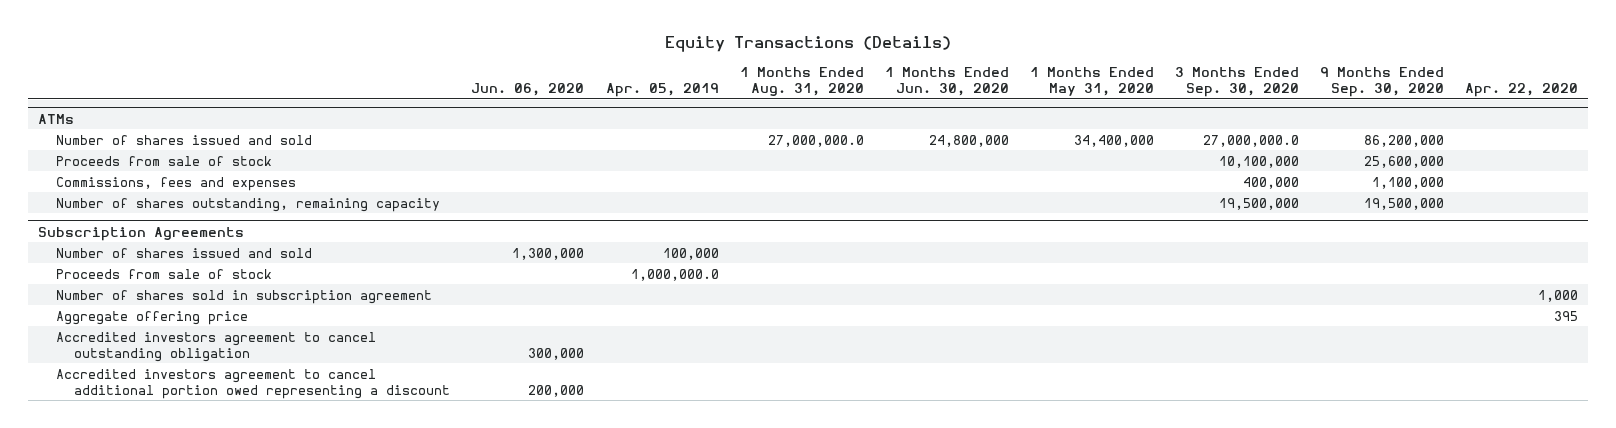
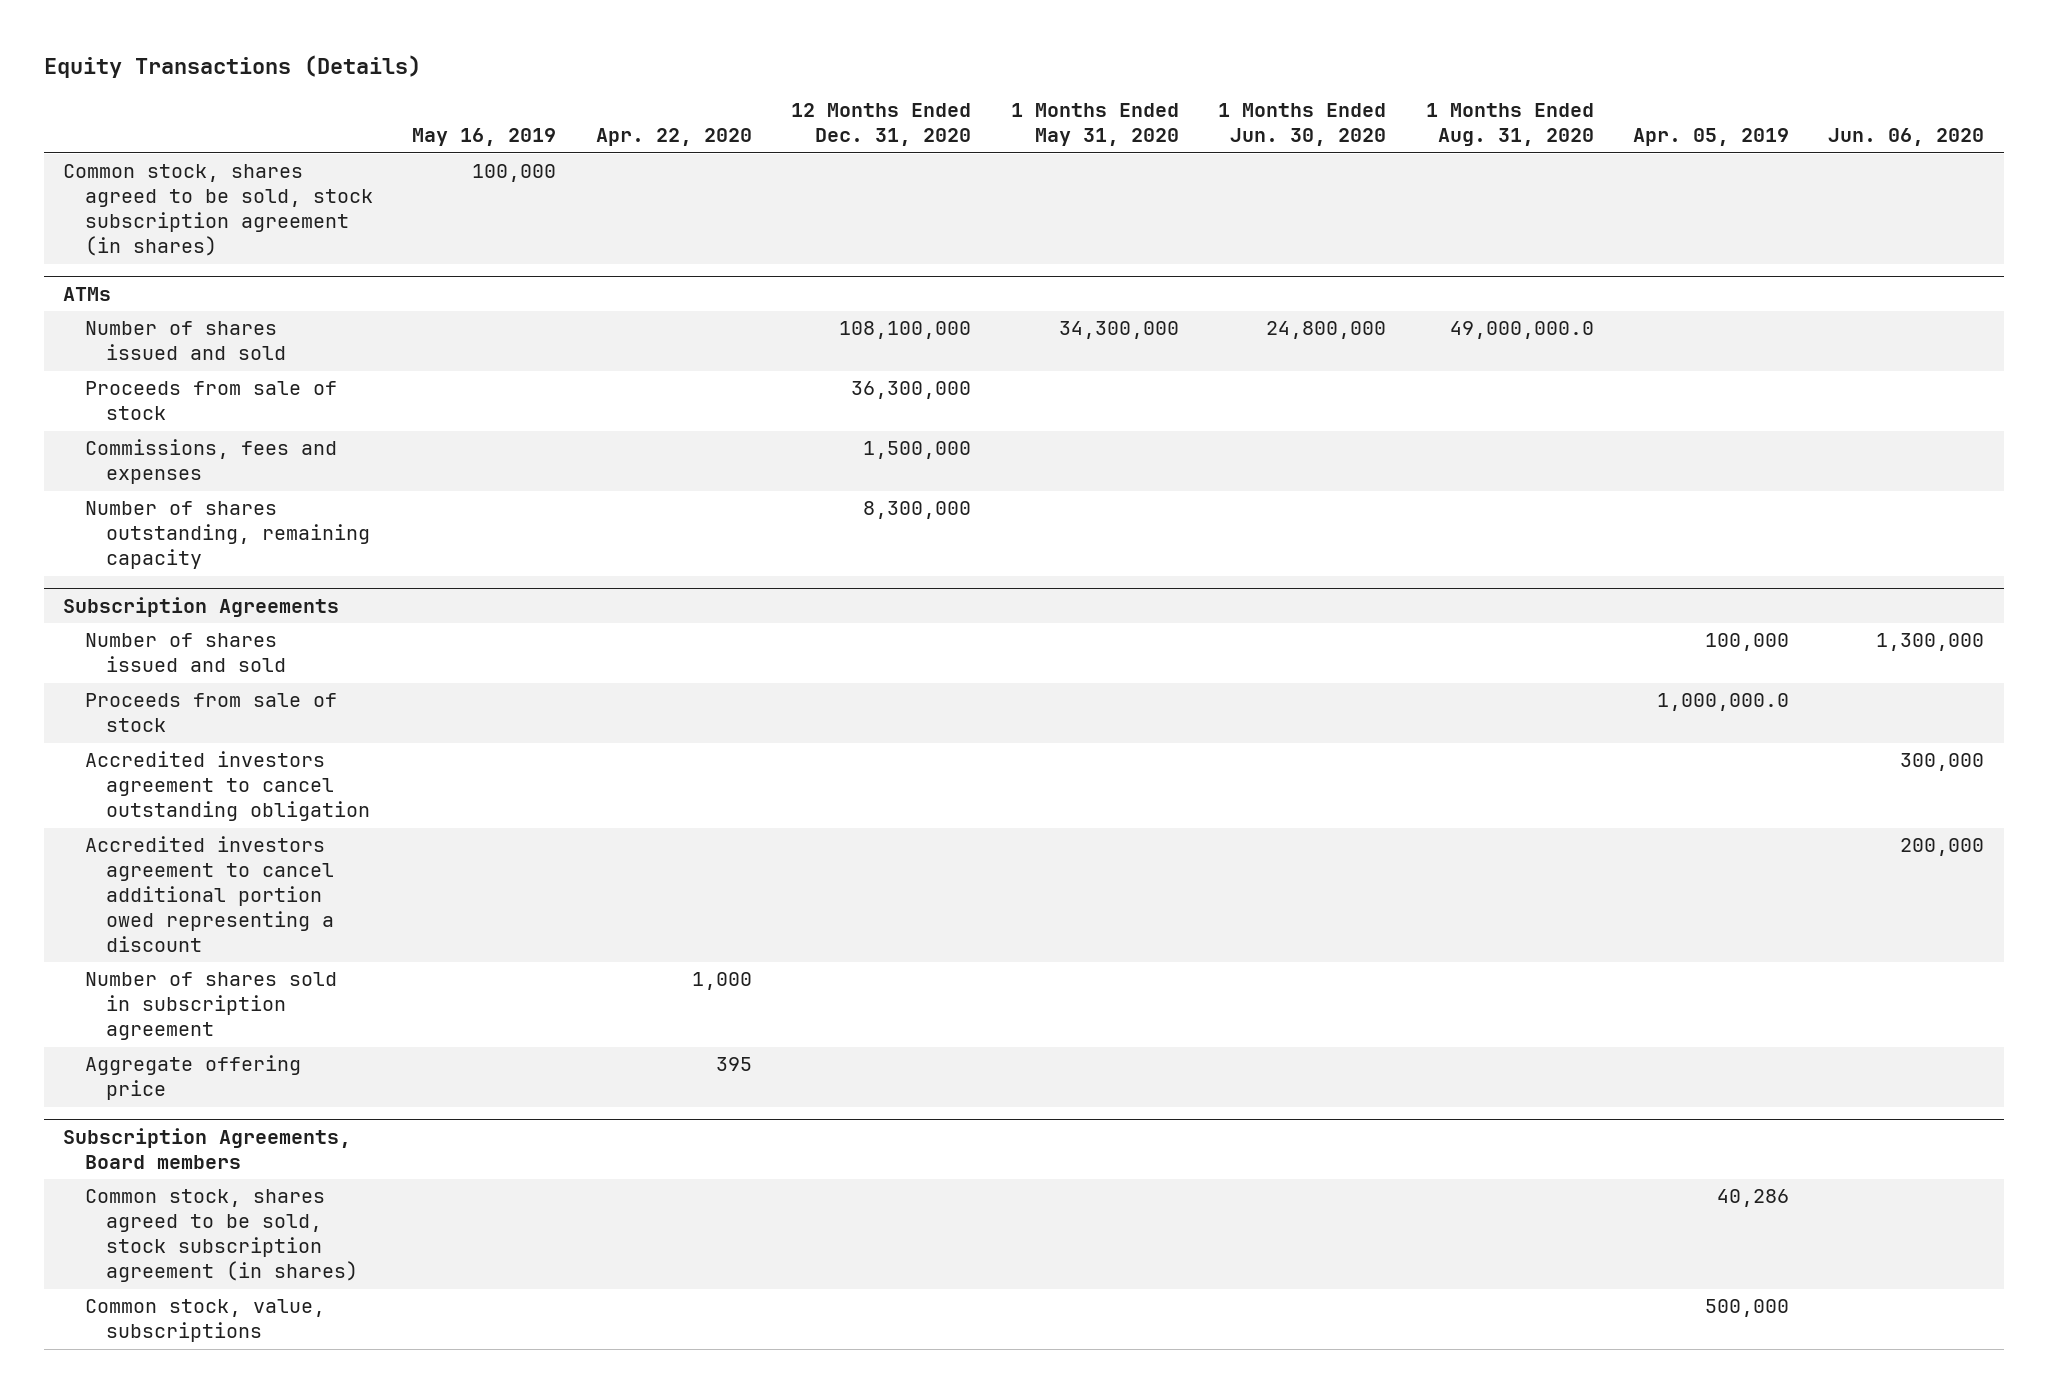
[1174,66,1299,97] 3 Months Ended Sep. 30, 2020 -> none
[1319,66,1444,97] 9 Months Ended Sep. 30, 2020 -> none
none -> [412,128,557,147] May 16, 2019
none -> [791,103,972,147] 12 Months Ended Dec. 31, 2020
none -> [63,164,373,257] Common stock, shares agreed to be sold, stock subscription agreement (in shares)
[767,134,864,147] 27,000,000.0 -> [1449,321,1594,340] 49,000,000.0
[1073,134,1154,147] 34,400,000 -> [1058,321,1179,340] 34,300,000
[56,289,433,304] Number of shares sold in subscription agreement -> [84,972,337,1041] Number of shares sold in subscription agreement
[56,310,249,325] Aggregate offering price -> [84,1055,301,1101] Aggregate offering price
none -> [63,1127,352,1169] Subscription Agreements, Board members
none -> [84,1189,359,1283] Common stock, shares agreed to be sold, stock subscription agreement (in shares)
none -> [84,1299,325,1343] Common stock, value, subscriptions

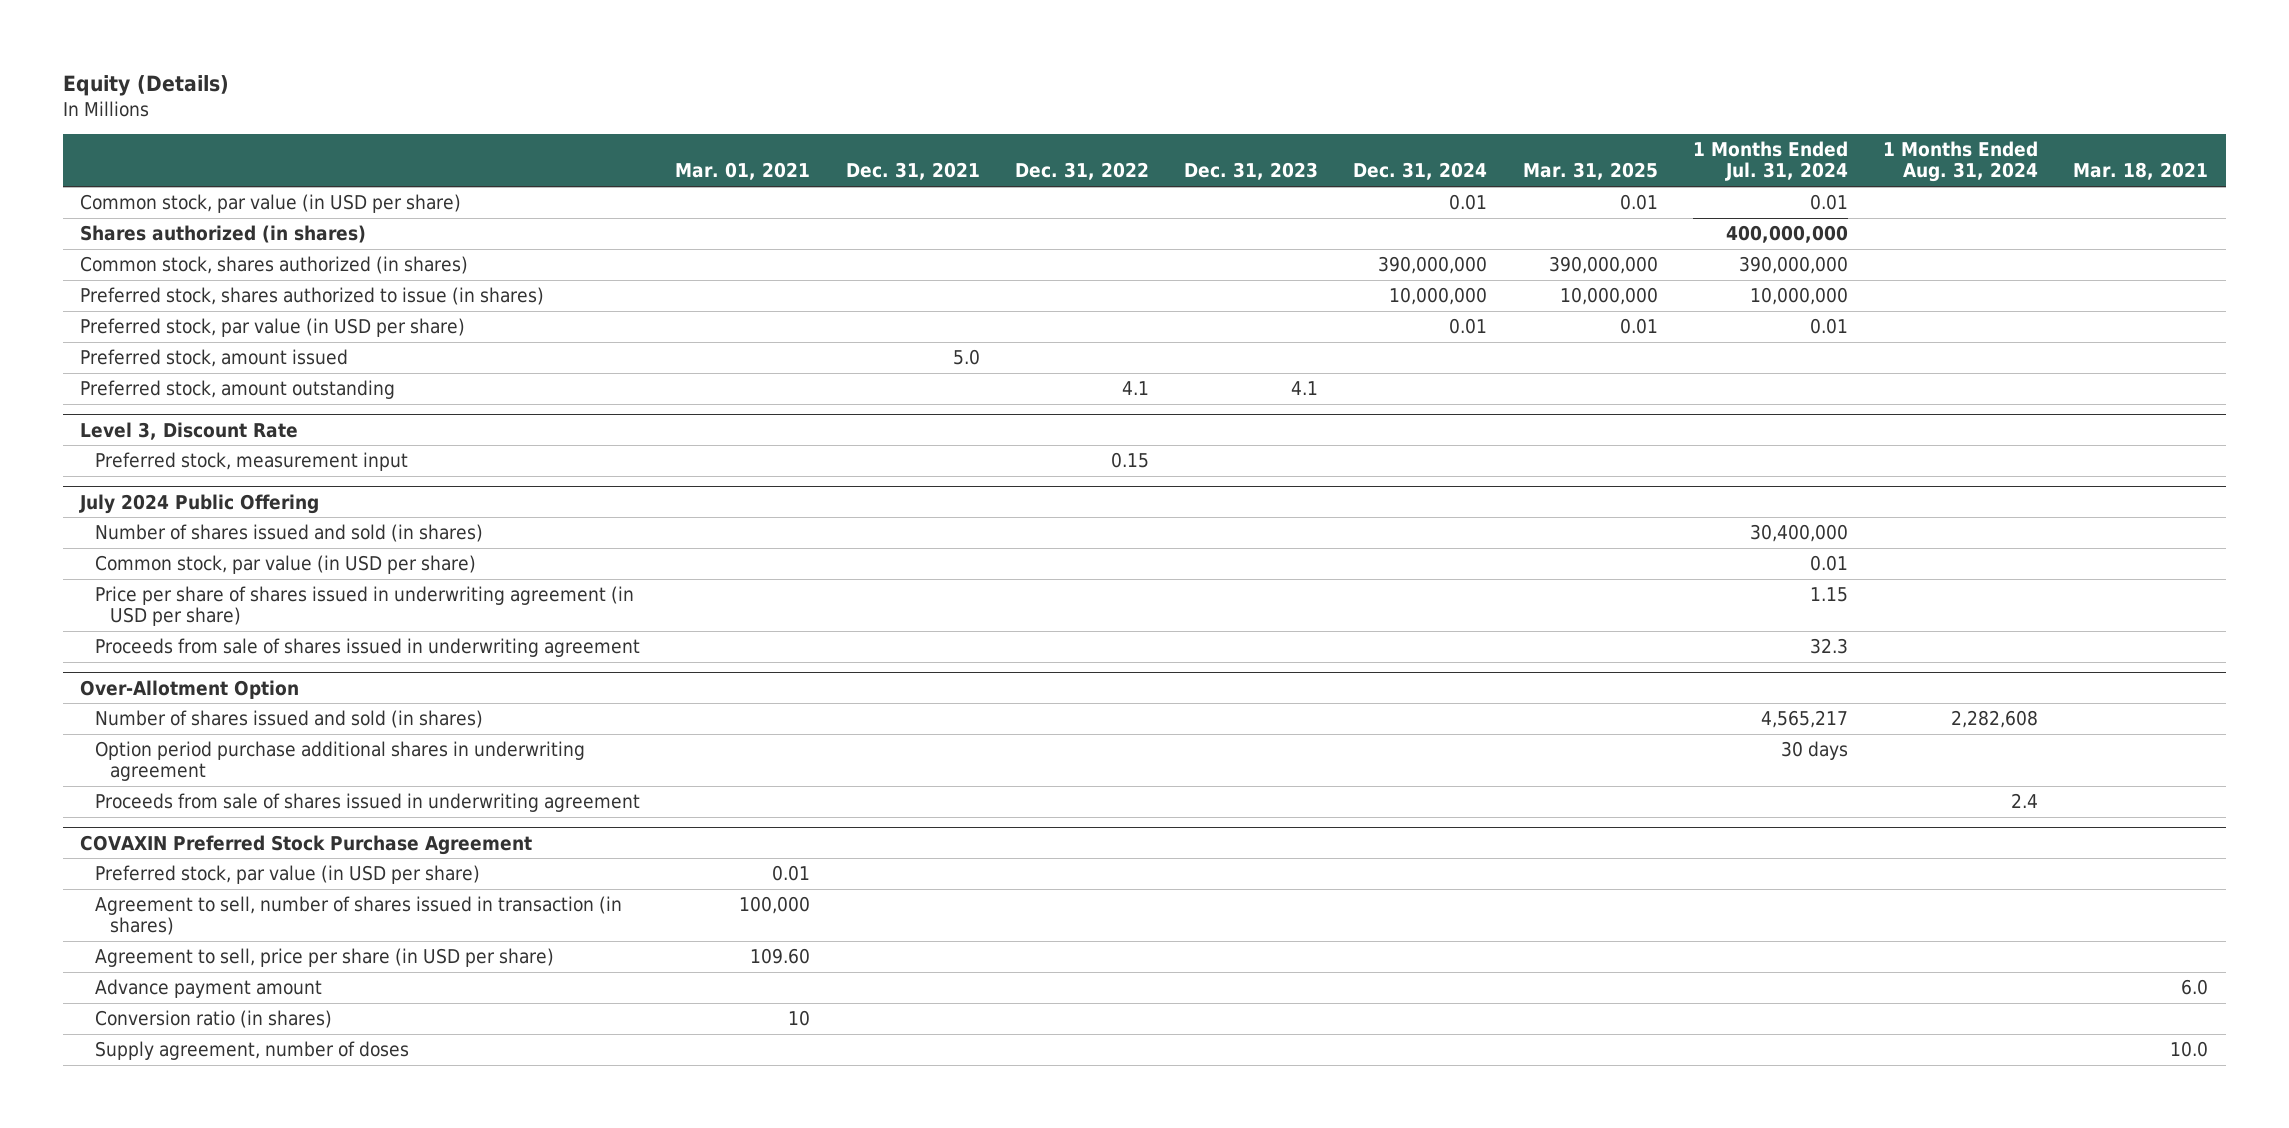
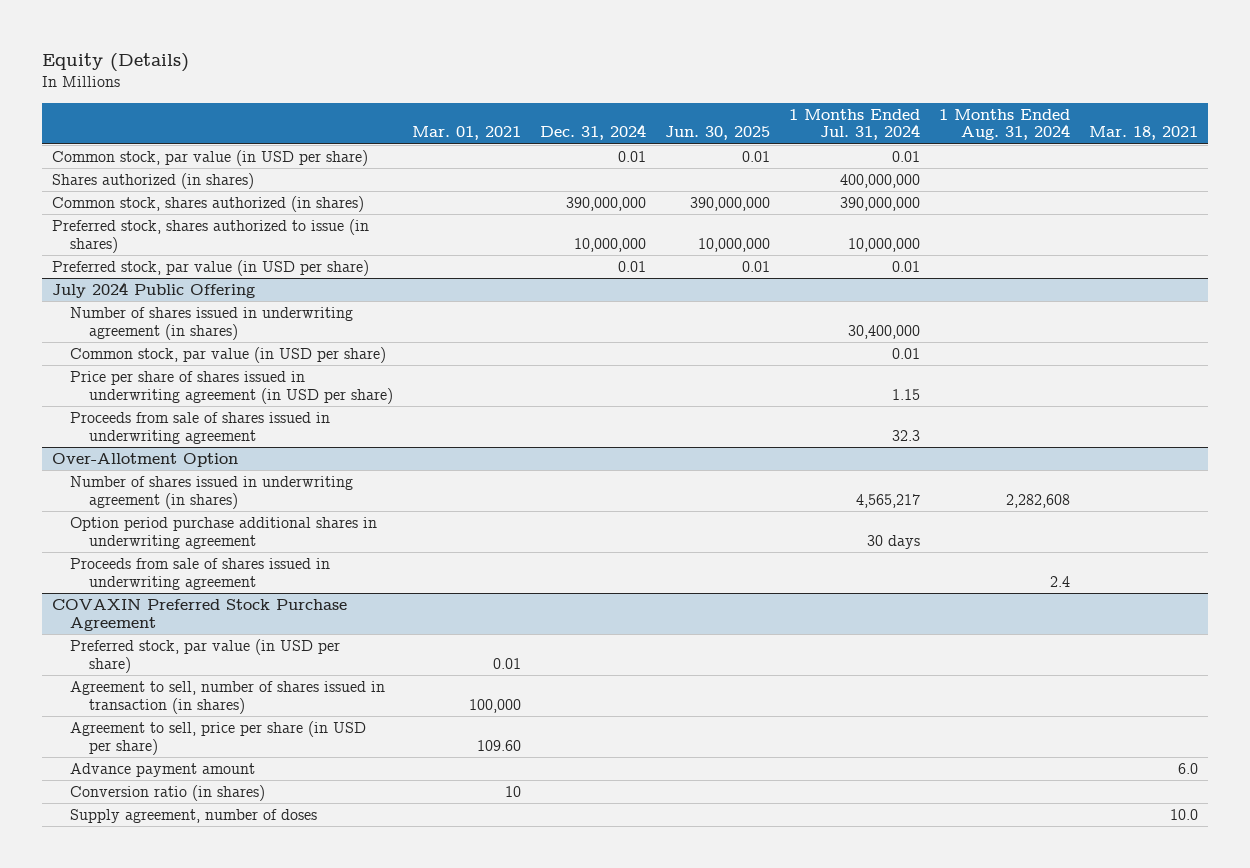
[845,162,980,181] Dec. 31, 2021 -> none
[1014,162,1149,181] Dec. 31, 2022 -> none
[1184,162,1319,181] Dec. 31, 2023 -> none
[1522,162,1658,181] Mar. 31, 2025 -> none
none -> [664,126,770,141] Jun. 30, 2025
[80,349,349,368] Preferred stock, amount issued -> none
[80,380,396,400] Preferred stock, amount outstanding -> none
[80,421,299,440] Level 3, Discount Rate -> none
[95,452,409,472] Preferred stock, measurement input -> none
[95,524,484,543] Number of shares issued and sold (in shares) -> [70,306,354,340] Number of shares issued in underwriting agreement (in shares)
[95,710,484,729] Number of shares issued and sold (in shares) -> [70,475,354,509] Number of shares issued in underwriting agreement (in shares)

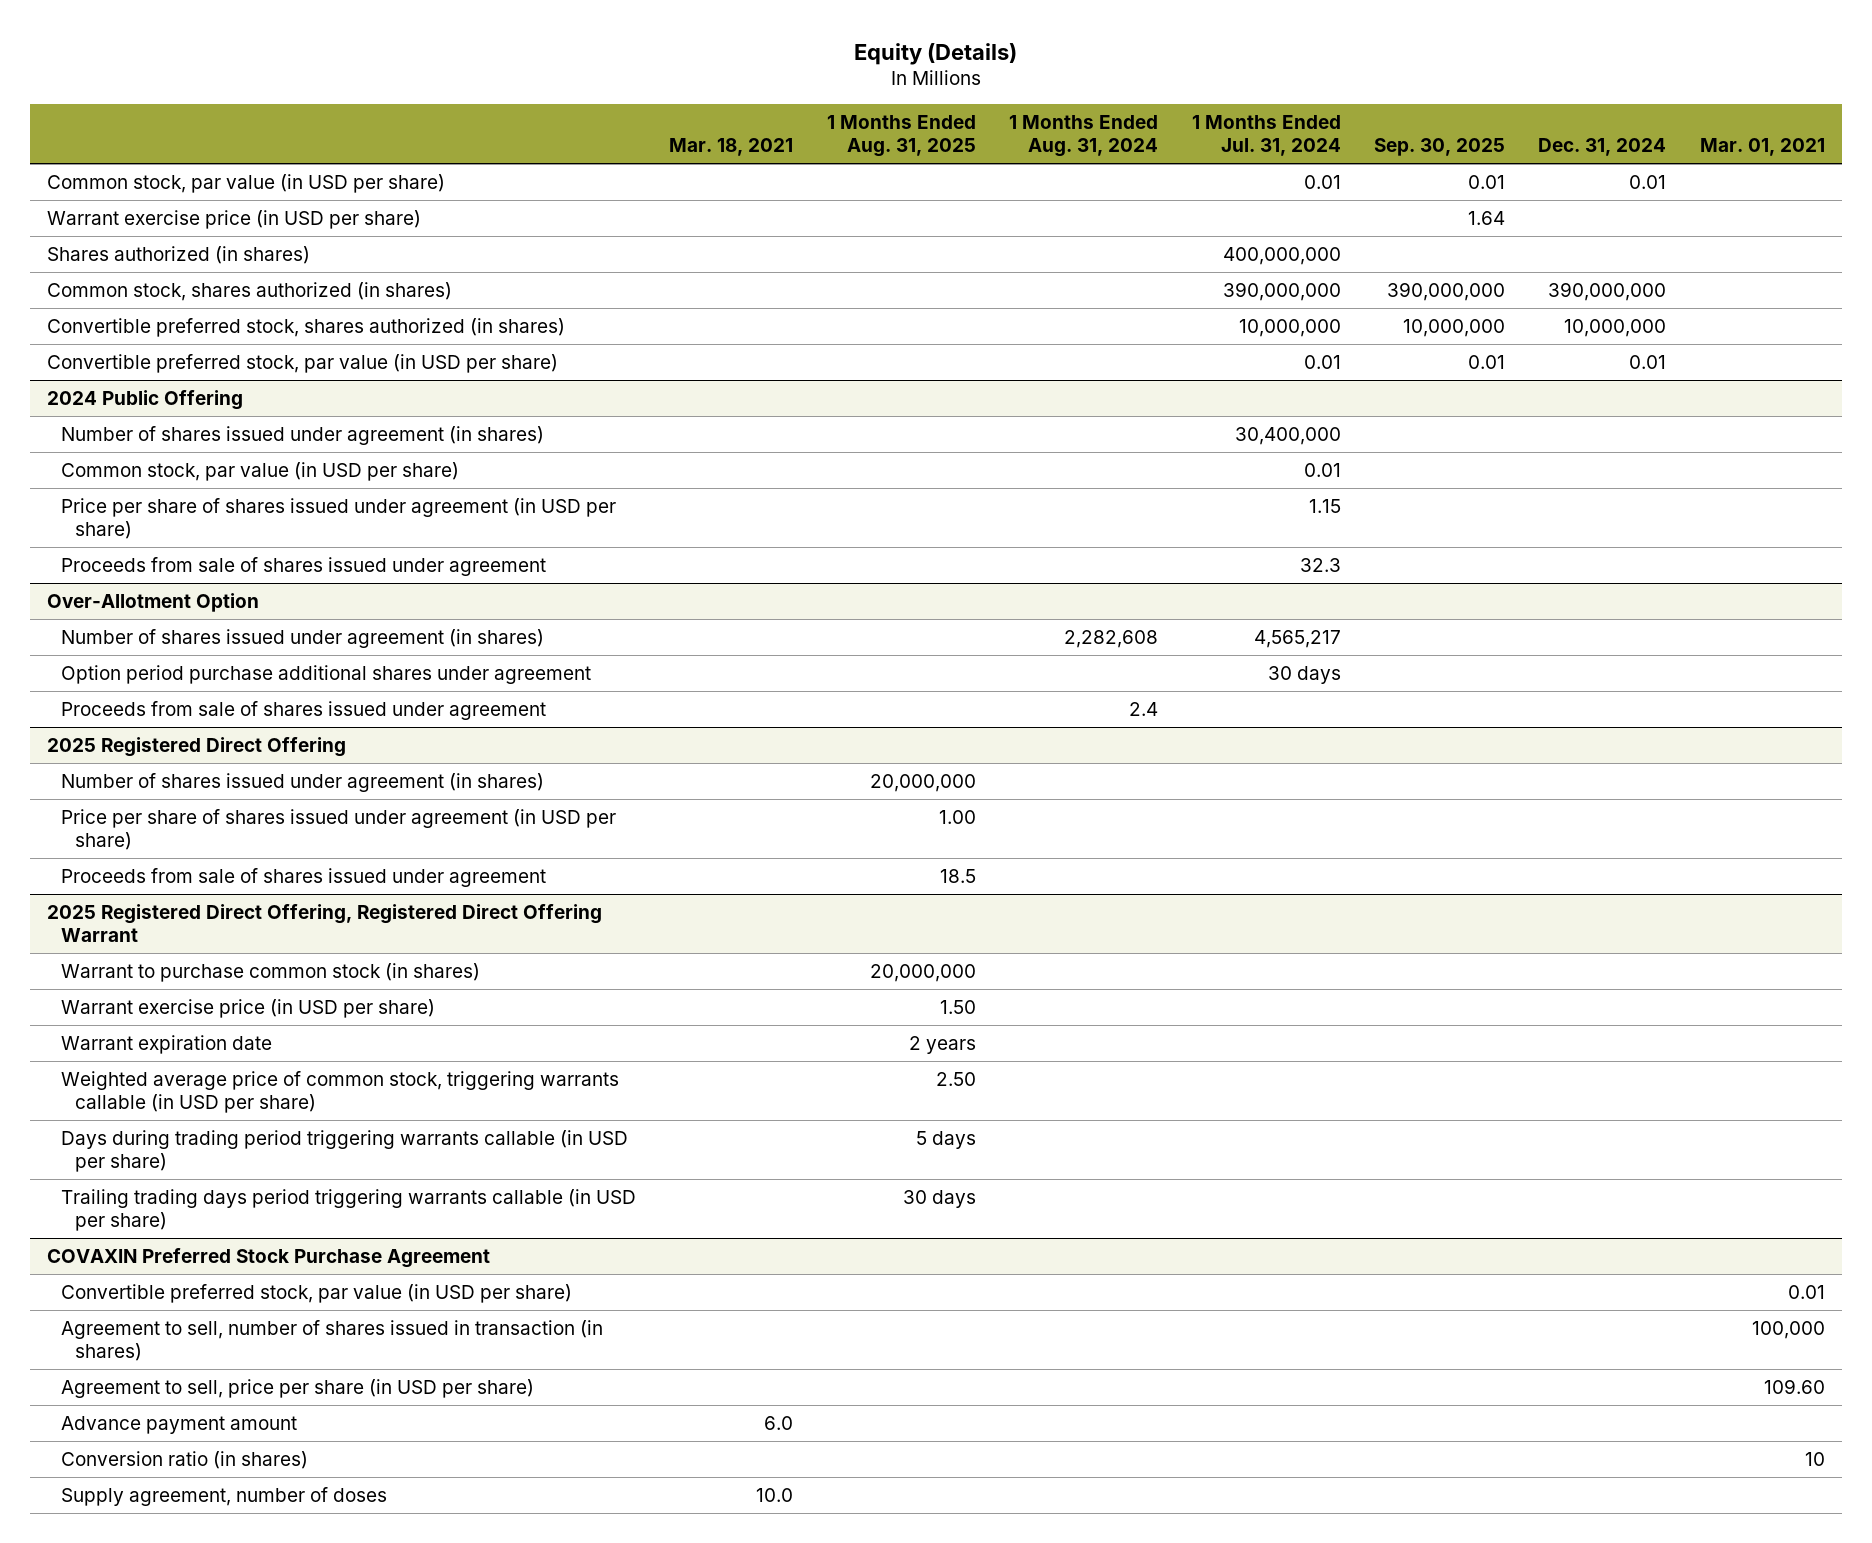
[664,126,770,141] Jun. 30, 2025 -> none
none -> [826,114,976,158] 1 Months Ended Aug. 31, 2025
none -> [1374,138,1506,157] Sep. 30, 2025
none -> [47,209,422,229] Warrant exercise price (in USD per share)
[51,218,369,253] Preferred stock, shares authorized to issue (in shares) -> [47,317,566,337] Convertible preferred stock, shares authorized (in shares)
[51,259,369,276] Preferred stock, par value (in USD per share) -> [47,353,559,373] Convertible preferred stock, par value (in USD per share)
[51,281,255,298] July 2024 Public Offering -> [47,389,244,410] 2024 Public Offering
[70,306,354,340] Number of shares issued in underwriting agreement (in shares) -> [61,425,545,445] Number of shares issued under agreement (in shares)
[70,370,393,404] Price per share of shares issued in underwriting agreement (in USD per share) -> [61,497,617,540] Price per share of shares issued under agreement (in USD per share)
[70,411,331,444] Proceeds from sale of shares issued in underwriting agreement -> [61,556,547,576] Proceeds from sale of shares issued under agreement
[70,475,354,509] Number of shares issued in underwriting agreement (in shares) -> [61,628,545,648] Number of shares issued under agreement (in shares)
[70,516,378,549] Option period purchase additional shares in underwriting agreement -> [61,664,592,684] Option period purchase additional shares under agreement
[70,557,331,590] Proceeds from sale of shares issued in underwriting agreement -> [61,700,547,720] Proceeds from sale of shares issued under agreement
none -> [47,736,347,757] 2025 Registered Direct Offering
none -> [61,772,545,792] Number of shares issued under agreement (in shares)
none -> [61,808,617,851] Price per share of shares issued under agreement (in USD per share)
none -> [61,867,547,887] Proceeds from sale of shares issued under agreement
none -> [47,903,603,943] 2025 Registered Direct Offering, Registered Direct Offering Warrant
none -> [61,962,481,982] Warrant to purchase common stock (in shares)
none -> [61,998,436,1018] Warrant exercise price (in USD per share)
none -> [61,1034,273,1054] Warrant expiration date
none -> [61,1070,620,1114] Weighted average price of common stock, triggering warrants callable (in USD per share)
none -> [61,1129,629,1173] Days during trading period triggering warrants callable (in USD per share)
none -> [61,1188,637,1232] Trailing trading days period triggering warrants callable (in USD per share)
[70,638,341,673] Preferred stock, par value (in USD per share) -> [61,1283,573,1303] Convertible preferred stock, par value (in USD per share)

